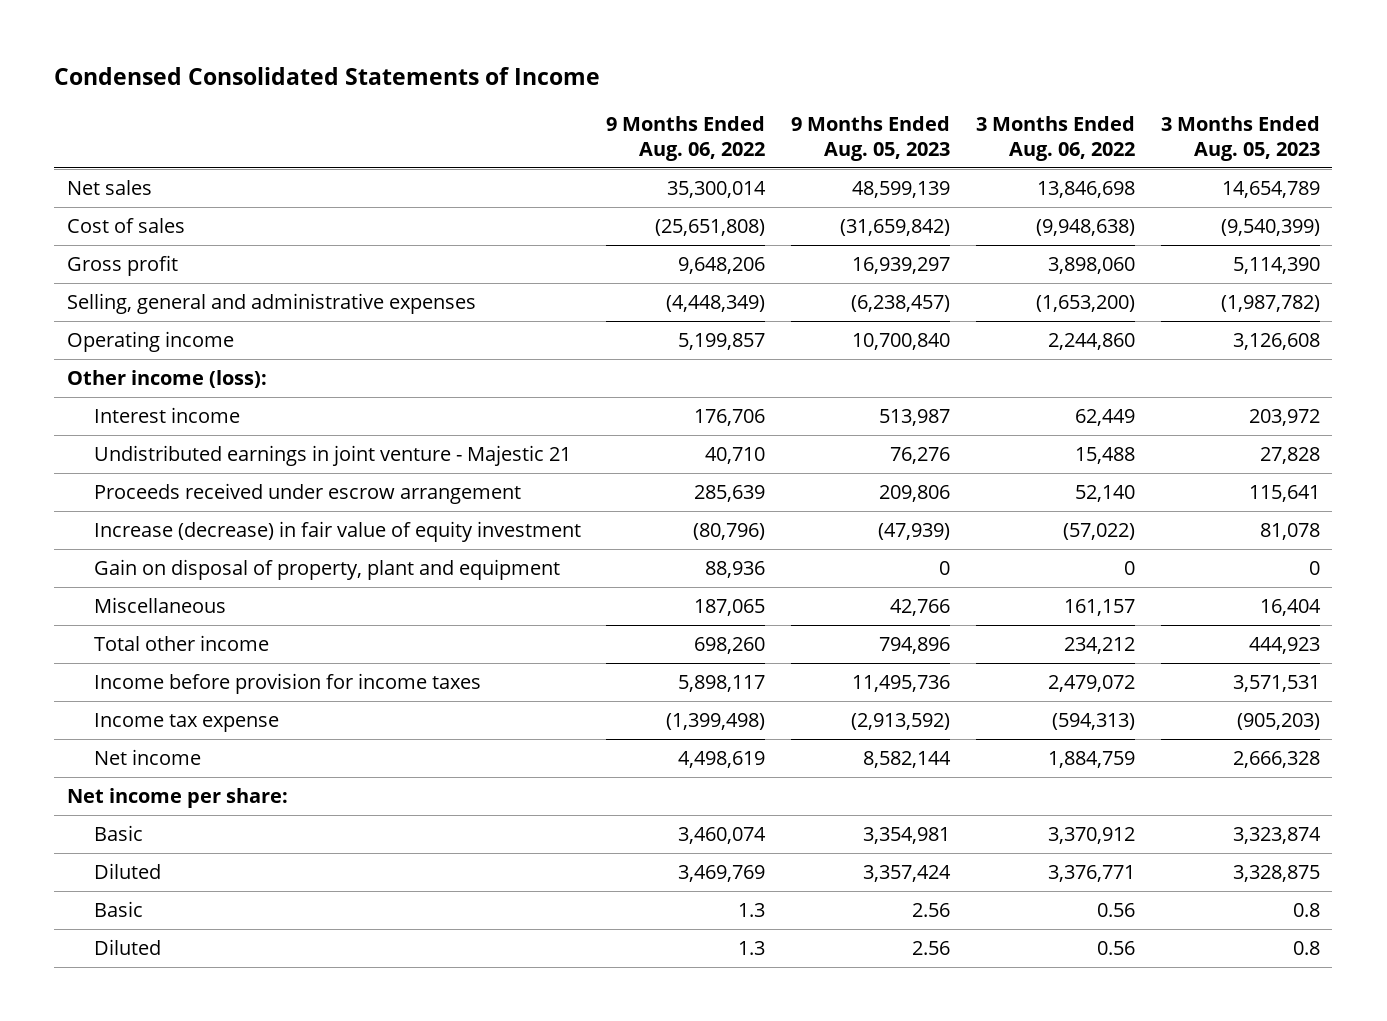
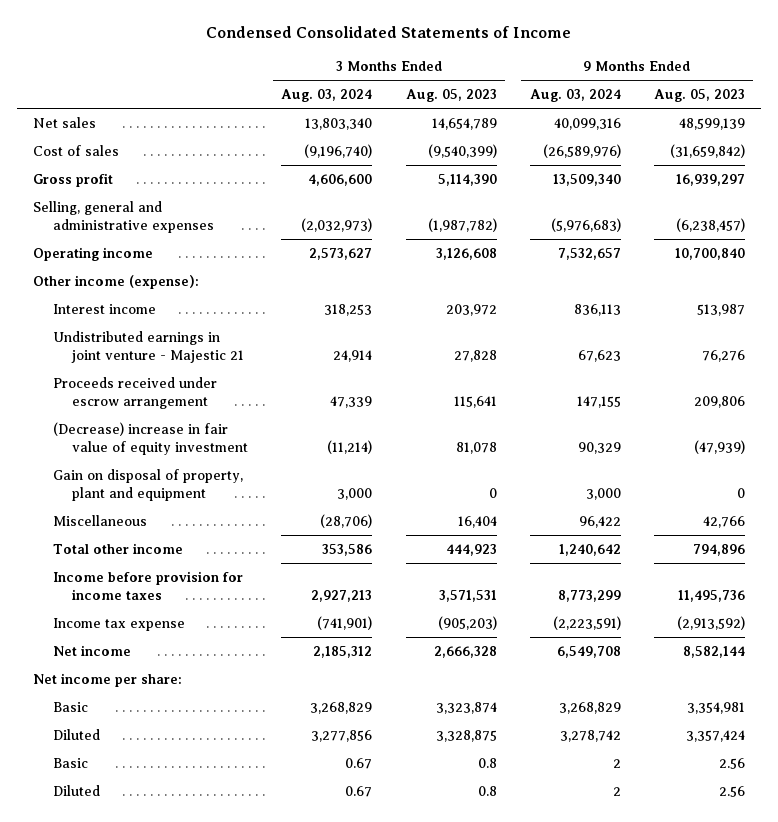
[606,116,766,161] 9 Months Ended Aug. 06, 2022 -> none
[975,116,1135,161] 3 Months Ended Aug. 06, 2022 -> none
none -> [281,89,373,103] Aug. 03, 2024
none -> [529,89,621,103] Aug. 03, 2024
[67,370,268,389] Other income (loss): -> [33,274,200,289] Other income (expense):
[93,521,581,543] Increase (decrease) in fair value of equity investment -> [52,421,249,455] (Decrease) increase in fair value of equity investment

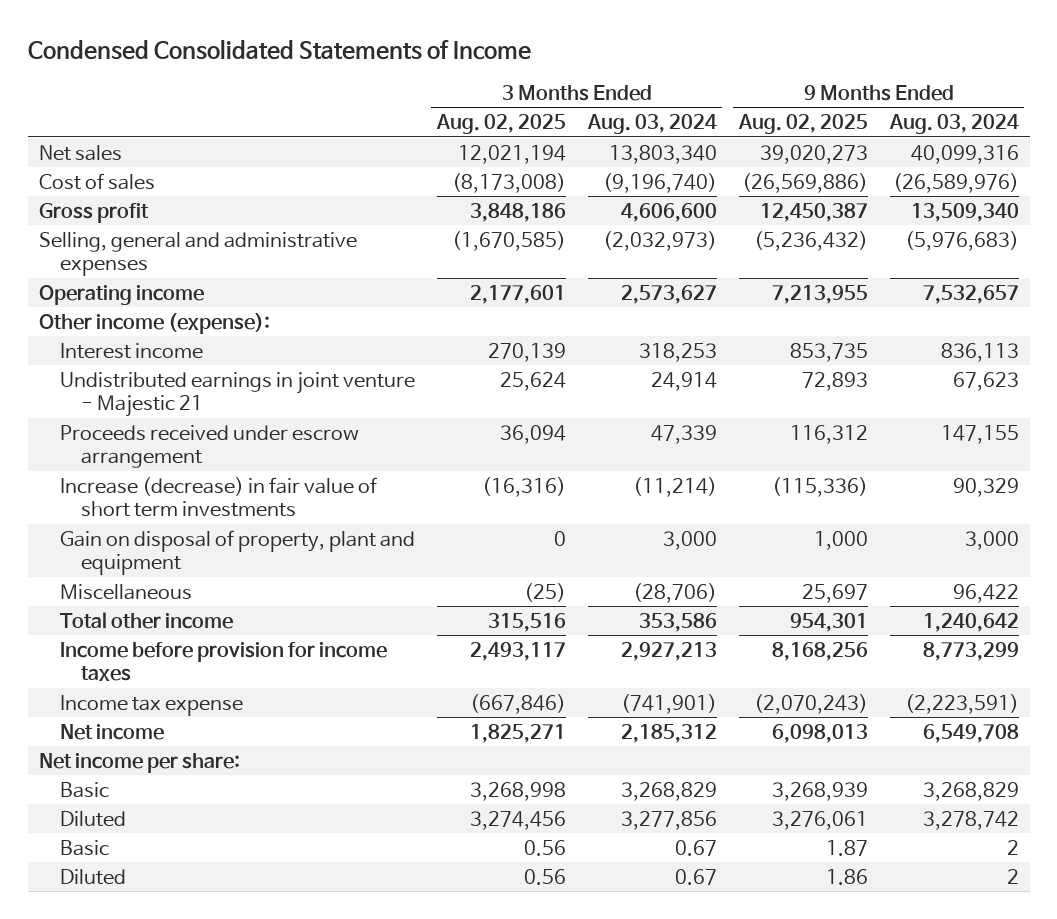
[405,89,497,103] Aug. 05, 2023 -> none
[653,89,745,103] Aug. 05, 2023 -> none
none -> [435,114,566,135] Aug. 02, 2025
none -> [737,114,868,135] Aug. 02, 2025
[52,421,249,455] (Decrease) increase in fair value of equity investment -> [59,476,377,518] Increase (decrease) in fair value of short term investments

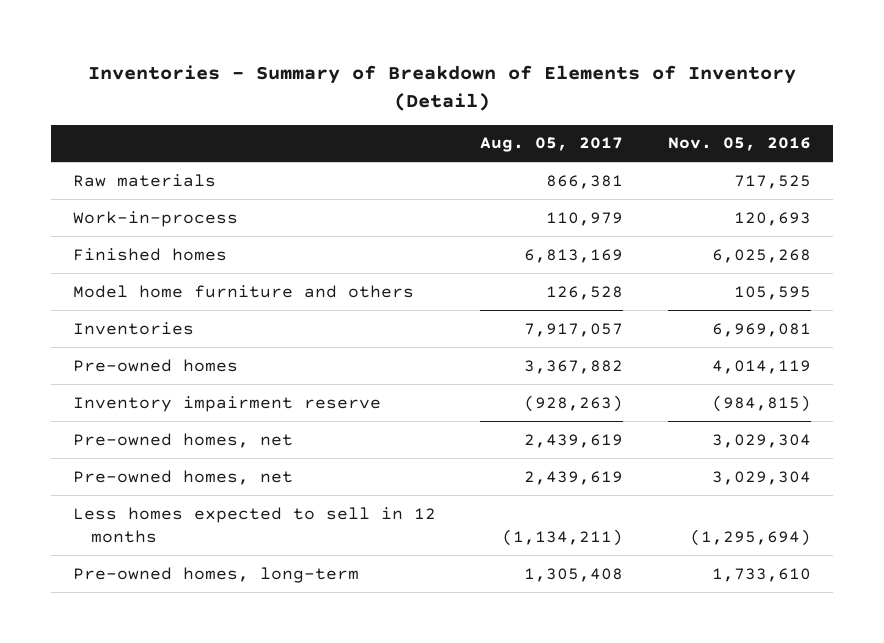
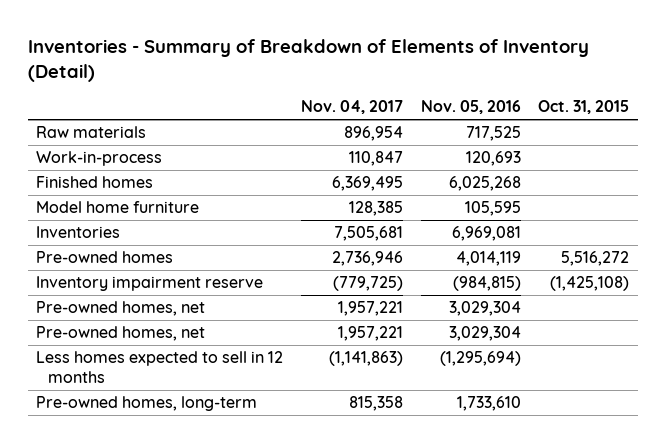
[480,137,624,153] Aug. 05, 2017 -> none
none -> [301,100,404,115] Nov. 04, 2017
none -> [538,100,630,115] Oct. 31, 2015
[73,284,415,298] Model home furniture and others -> [36,201,200,214] Model home furniture

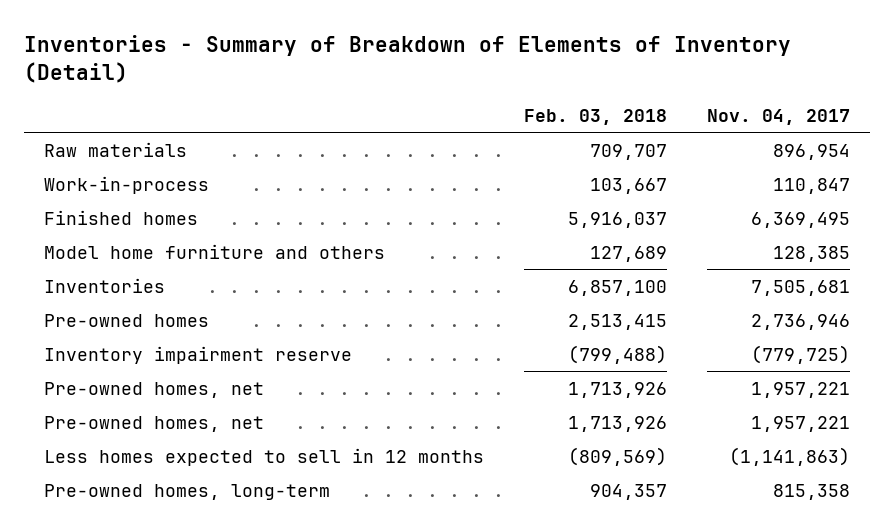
[420,100,521,115] Nov. 05, 2016 -> none
[538,100,630,115] Oct. 31, 2015 -> none
none -> [523,108,667,125] Feb. 03, 2018
[36,201,200,214] Model home furniture -> [43,243,385,259] Model home furniture and others

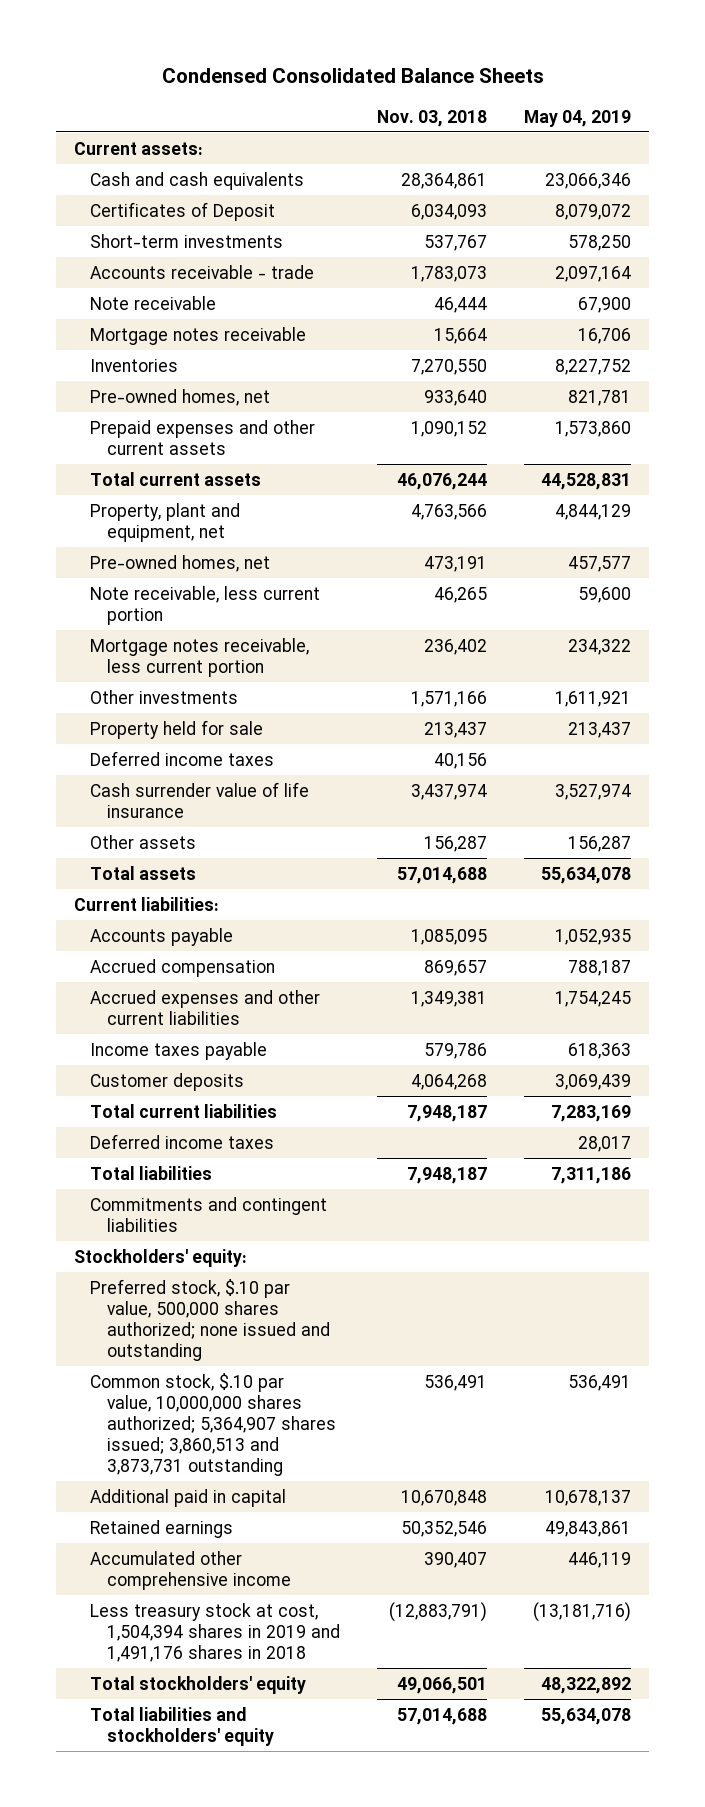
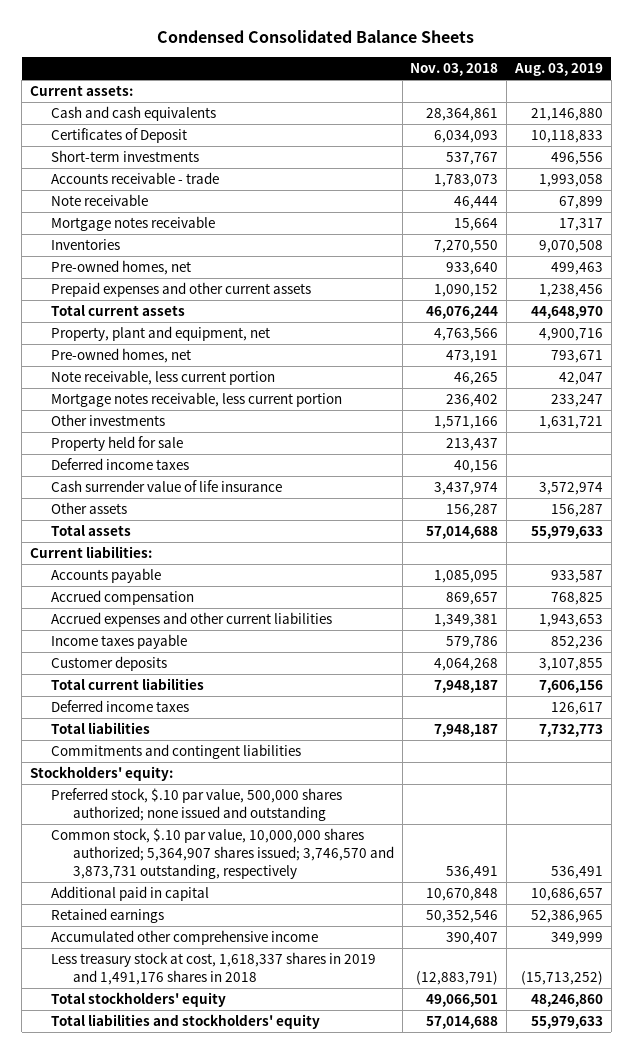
[523,109,631,127] May 04, 2019 -> none
none -> [513,62,603,76] Aug. 03, 2019
[90,1372,336,1476] Common stock, $.10 par value, 10,000,000 shares authorized; 5,364,907 shares issued; 3,860,513 and 3,873,731 outstanding -> [51,828,395,879] Common stock, $.10 par value, 10,000,000 shares authorized; 5,364,907 shares issued; 3,746,570 and 3,873,731 outstanding, respectively
[90,1602,340,1662] Less treasury stock at cost, 1,504,394 shares in 2019 and 1,491,176 shares in 2018 -> [51,952,377,985] Less treasury stock at cost, 1,618,337 shares in 2019 and 1,491,176 shares in 2018

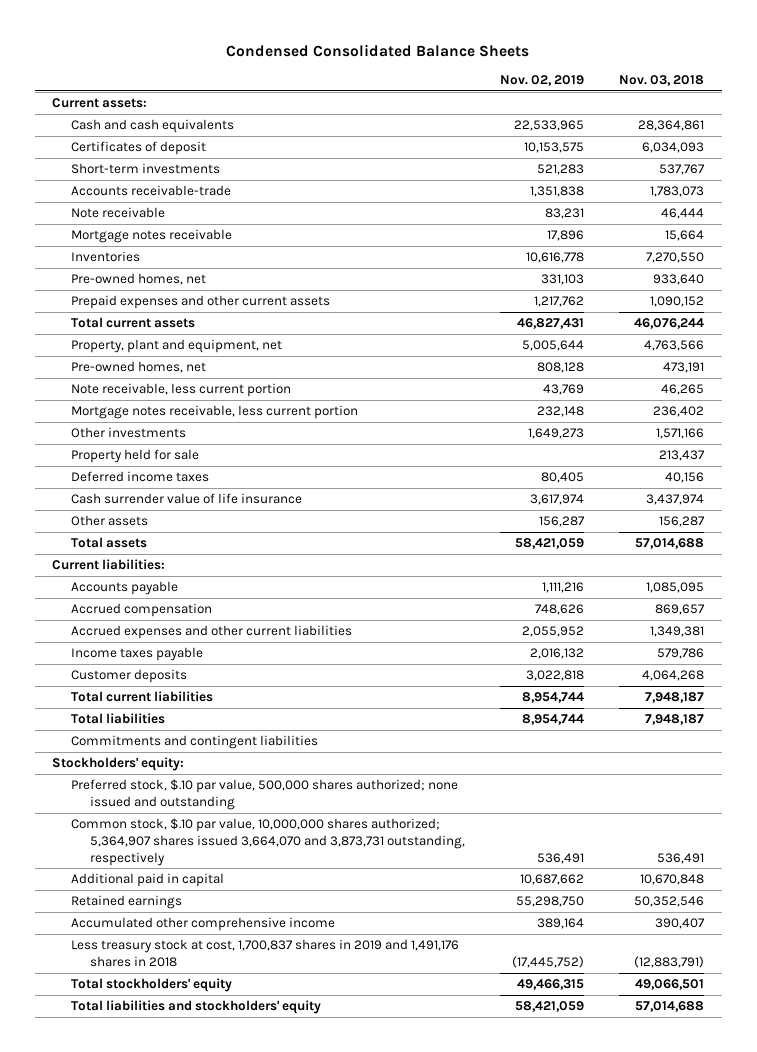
[513,62,603,76] Aug. 03, 2019 -> none
none -> [500,75,585,87] Nov. 02, 2019
[51,128,188,144] Certificates of Deposit -> [71,141,207,156] Certificates of deposit
[51,172,220,185] Accounts receivable - trade -> [71,185,232,197] Accounts receivable-trade
[51,700,190,713] Deferred income taxes -> none
[51,828,395,879] Common stock, $.10 par value, 10,000,000 shares authorized; 5,364,907 shares issued; 3,746,570 and 3,873,731 outstanding, respectively -> [71,818,466,866] Common stock, $.10 par value, 10,000,000 shares authorized; 5,364,907 shares issued 3,664,070 and 3,873,731 outstanding, respectively
[51,952,377,985] Less treasury stock at cost, 1,618,337 shares in 2019 and 1,491,176 shares in 2018 -> [71,939,460,967] Less treasury stock at cost, 1,700,837 shares in 2019 and 1,491,176 shares in 2018

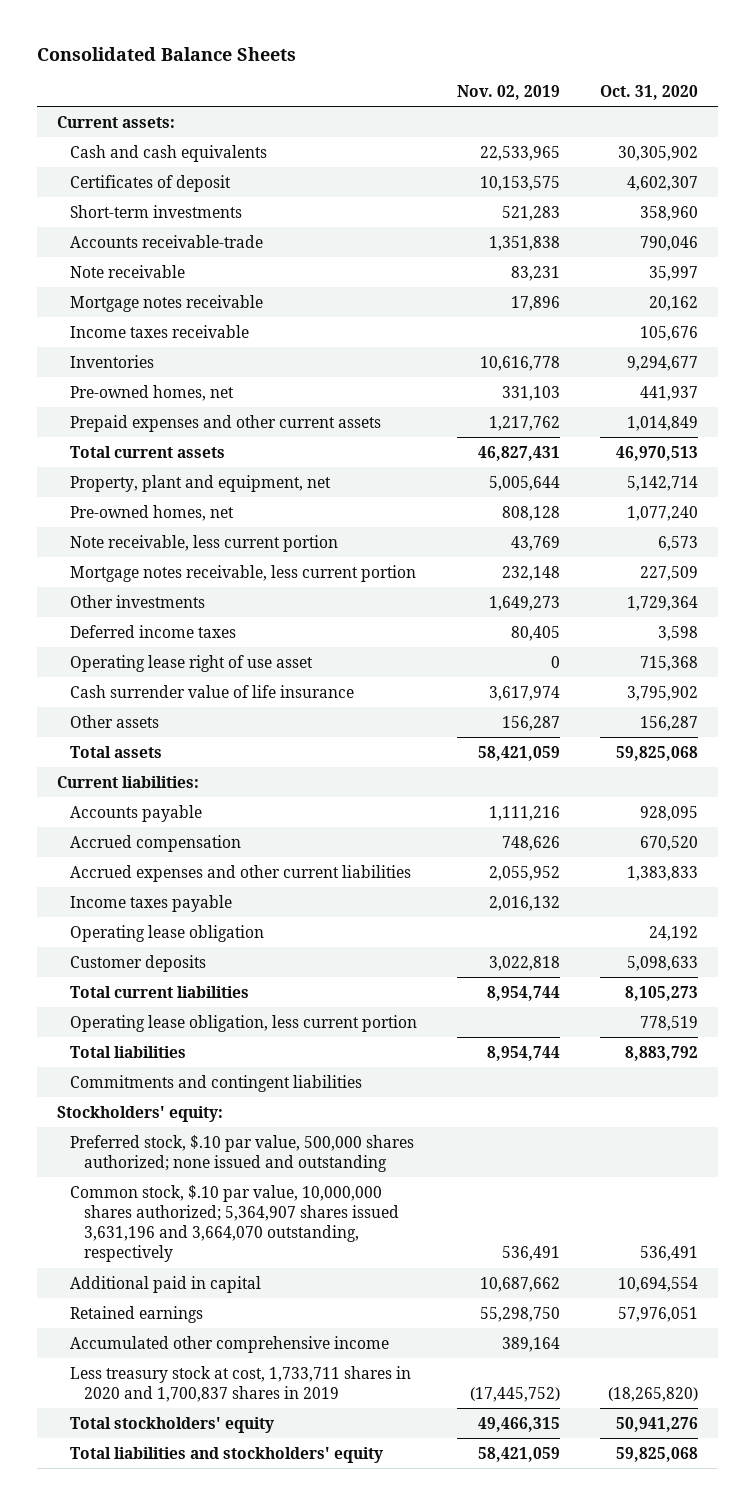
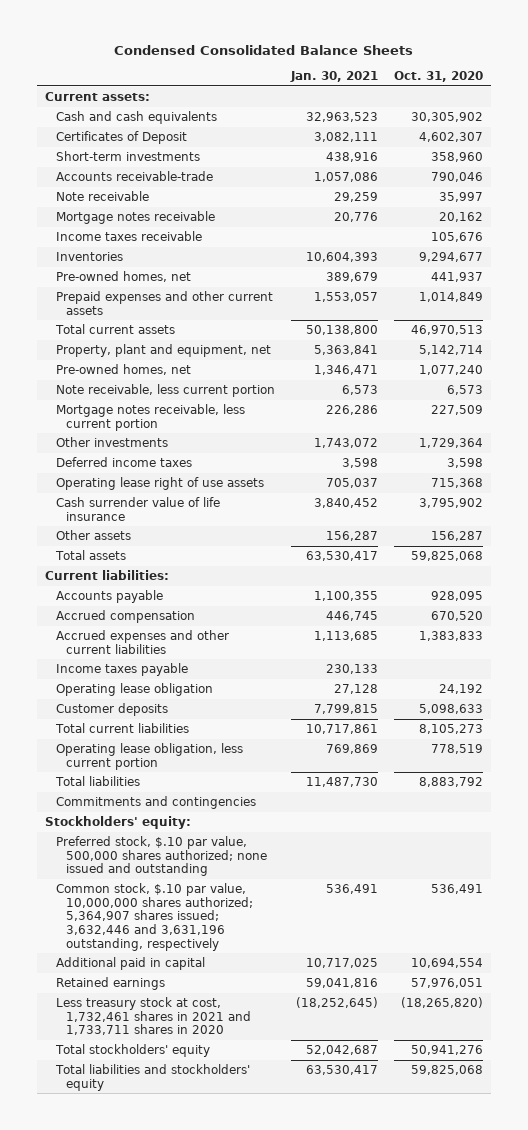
[36,46,296,61] Consolidated Balance Sheets -> [114,44,414,55] Condensed Consolidated Balance Sheets
[457,85,561,101] Nov. 02, 2019 -> none
none -> [289,71,378,83] Jan. 30, 2021
[70,174,232,192] Certificates of deposit -> [55,130,187,144] Certificates of Deposit
[70,654,314,672] Operating lease right of use asset -> [55,476,264,490] Operating lease right of use assets
[70,1074,363,1092] Commitments and contingent liabilities -> [55,795,256,809] Commitments and contingencies
[70,1184,400,1263] Common stock, $.10 par value, 10,000,000 shares authorized; 5,364,907 shares issued 3,631,196 and 3,664,070 outstanding, respectively -> [55,882,253,951] Common stock, $.10 par value, 10,000,000 shares authorized; 5,364,907 shares issued; 3,632,446 and 3,631,196 outstanding, respectively
[70,1335,390,1353] Accumulated other comprehensive income -> none
[70,1365,412,1402] Less treasury stock at cost, 1,733,711 shares in 2020 and 1,700,837 shares in 2019 -> [55,996,251,1036] Less treasury stock at cost, 1,732,461 shares in 2021 and 1,733,711 shares in 2020

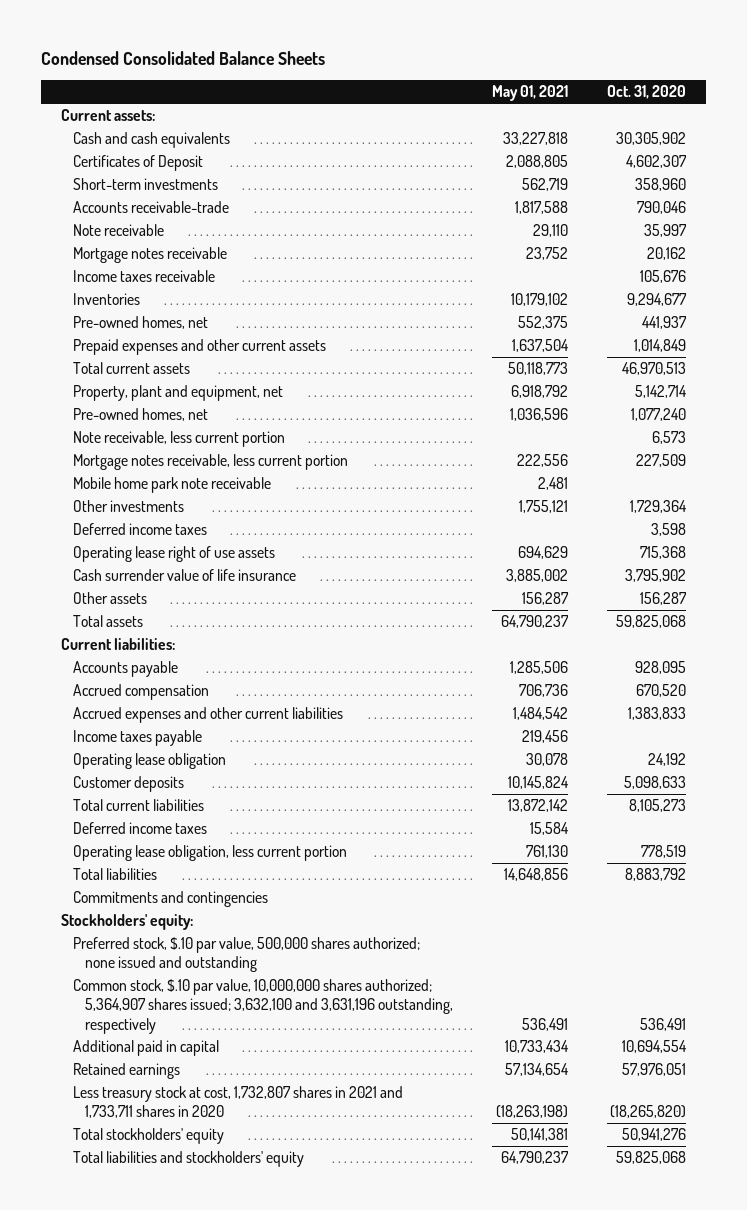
[289,71,378,83] Jan. 30, 2021 -> none
none -> [492,85,569,102] May 01, 2021
none -> [72,477,271,494] Mobile home park note receivable
none -> [72,822,207,835] Deferred income taxes
[55,882,253,951] Common stock, $.10 par value, 10,000,000 shares authorized; 5,364,907 shares issued; 3,632,446 and 3,631,196 outstanding, respectively -> [72,979,453,1034] Common stock, $.10 par value, 10,000,000 shares authorized; 5,364,907 shares issued; 3,632,100 and 3,631,196 outstanding, respectively
[55,996,251,1036] Less treasury stock at cost, 1,732,461 shares in 2021 and 1,733,711 shares in 2020 -> [72,1086,403,1119] Less treasury stock at cost, 1,732,807 shares in 2021 and 1,733,711 shares in 2020

